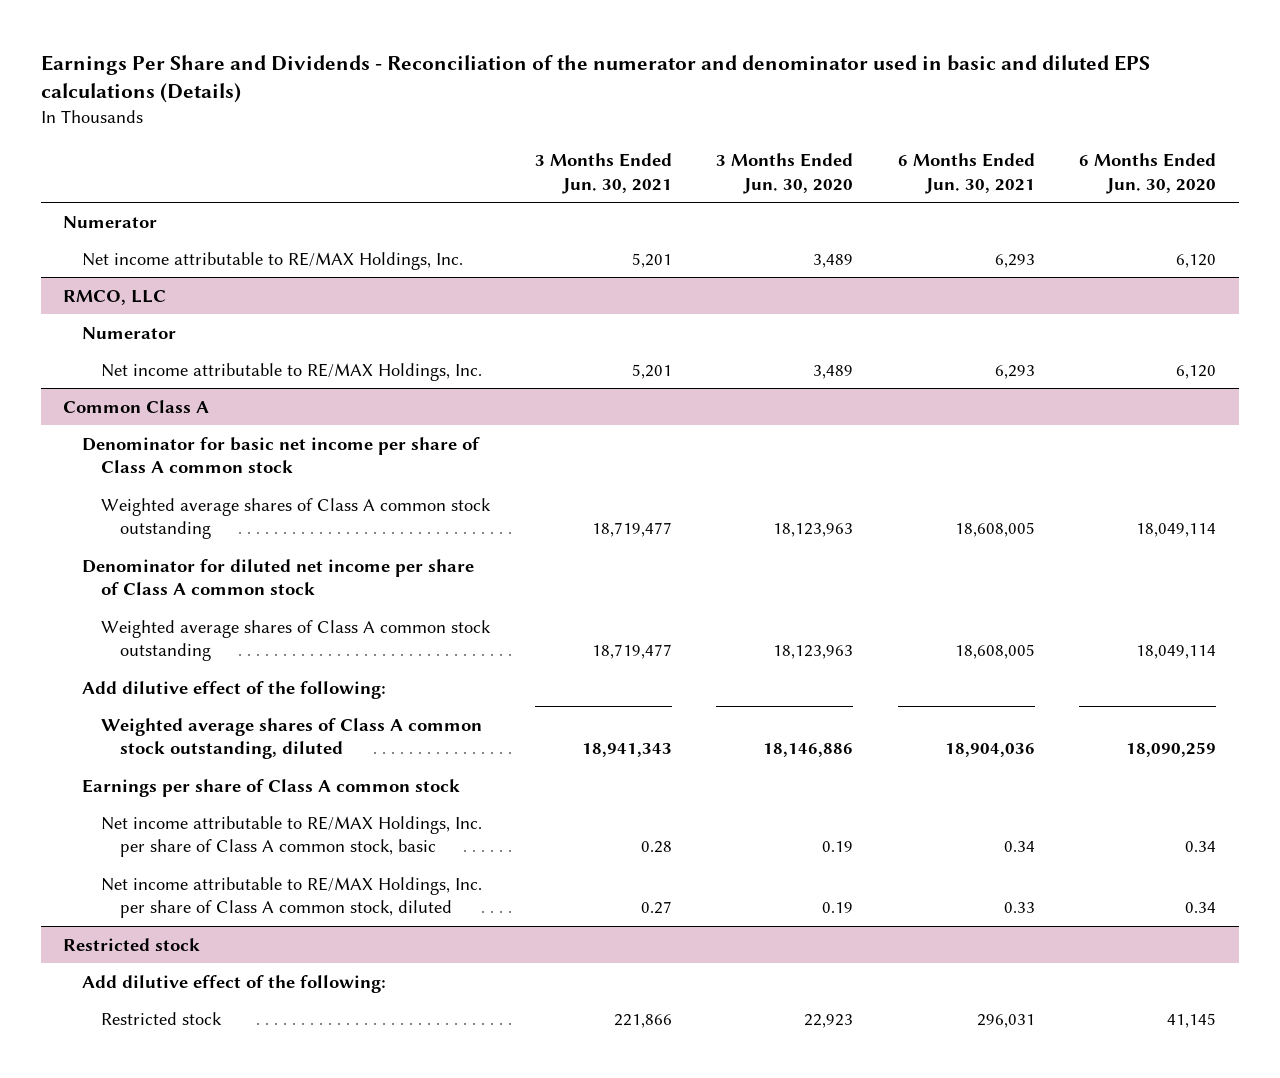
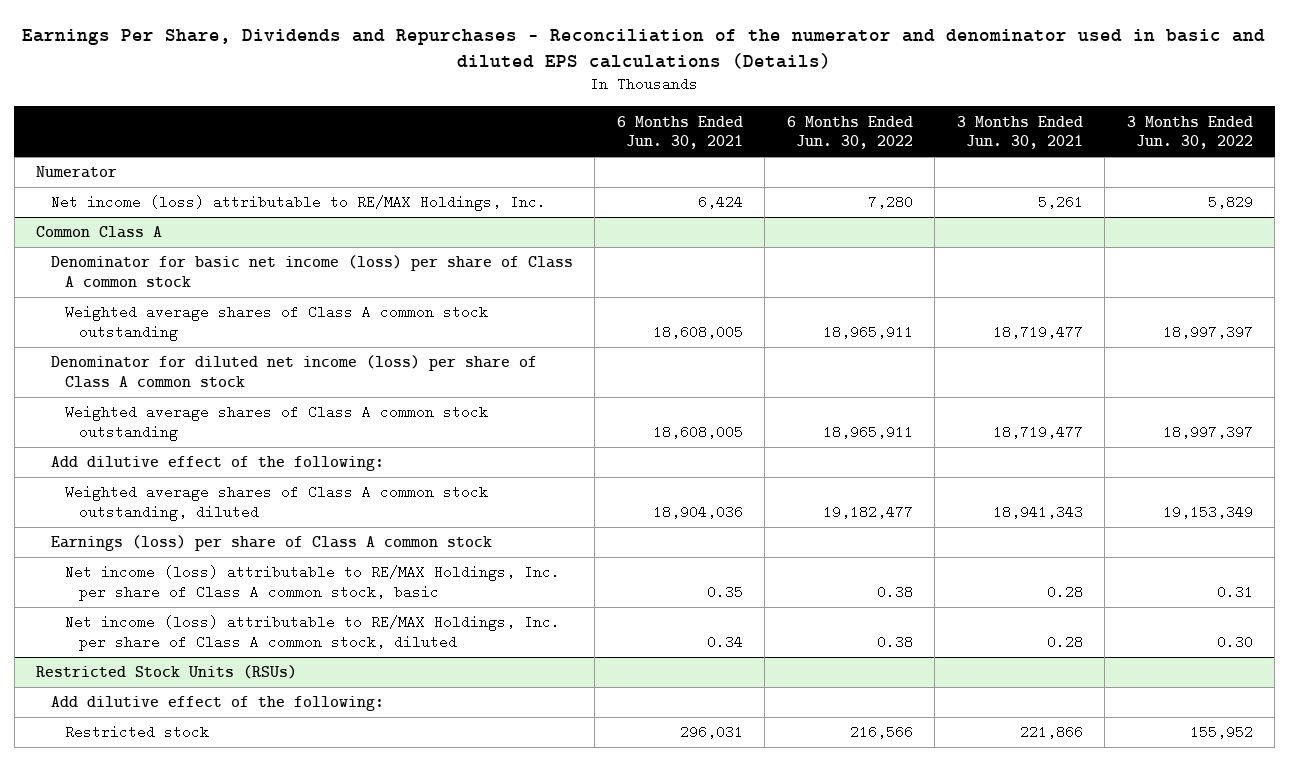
[41,54,1151,104] Earnings Per Share and Dividends - Reconciliation of the numerator and denominator used in basic and diluted EPS calculations (Details) -> [22,28,1266,69] Earnings Per Share, Dividends and Repurchases - Reconciliation of the numerator and denominator used in basic and diluted EPS calculations (Details)
[716,153,854,194] 3 Months Ended Jun. 30, 2020 -> none
[1079,153,1217,194] 6 Months Ended Jun. 30, 2020 -> none
none -> [786,115,913,150] 6 Months Ended Jun. 30, 2022
none -> [1126,115,1253,150] 3 Months Ended Jun. 30, 2022
[63,289,167,305] RMCO, LLC -> none
[82,326,177,339] Numerator -> none
[100,362,482,381] Net income attributable to RE/MAX Holdings, Inc. -> none
[82,251,464,270] Net income attributable to RE/MAX Holdings, Inc. -> [50,195,546,212] Net income (loss) attributable to RE/MAX Holdings, Inc.
[631,252,672,268] 5,201 -> [1037,195,1083,210] 5,261
[994,253,1035,268] 6,293 -> [697,195,743,210] 6,424
[82,436,481,474] Denominator for basic net income per share of Class A common stock -> [50,255,573,287] Denominator for basic net income (loss) per share of Class A common stock
[82,558,475,596] Denominator for diluted net income per share of Class A common stock -> [50,355,537,388] Denominator for diluted net income (loss) per share of Class A common stock
[82,778,461,797] Earnings per share of Class A common stock -> [50,535,492,552] Earnings (loss) per share of Class A common stock
[100,815,482,858] Net income attributable to RE/MAX Holdings, Inc. per share of Class A common stock, basic -> [65,565,561,601] Net income (loss) attributable to RE/MAX Holdings, Inc. per share of Class A common stock, basic
[1003,841,1035,853] 0.34 -> [706,584,743,599] 0.35
[100,876,482,919] Net income attributable to RE/MAX Holdings, Inc. per share of Class A common stock, diluted -> [65,615,561,651] Net income (loss) attributable to RE/MAX Holdings, Inc. per share of Class A common stock, diluted
[640,901,672,915] 0.27 -> [1046,634,1083,649] 0.28
[1003,902,1035,914] 0.33 -> [706,634,743,649] 0.34
[63,937,201,951] Restricted stock -> [36,665,298,680] Restricted Stock Units (RSUs)

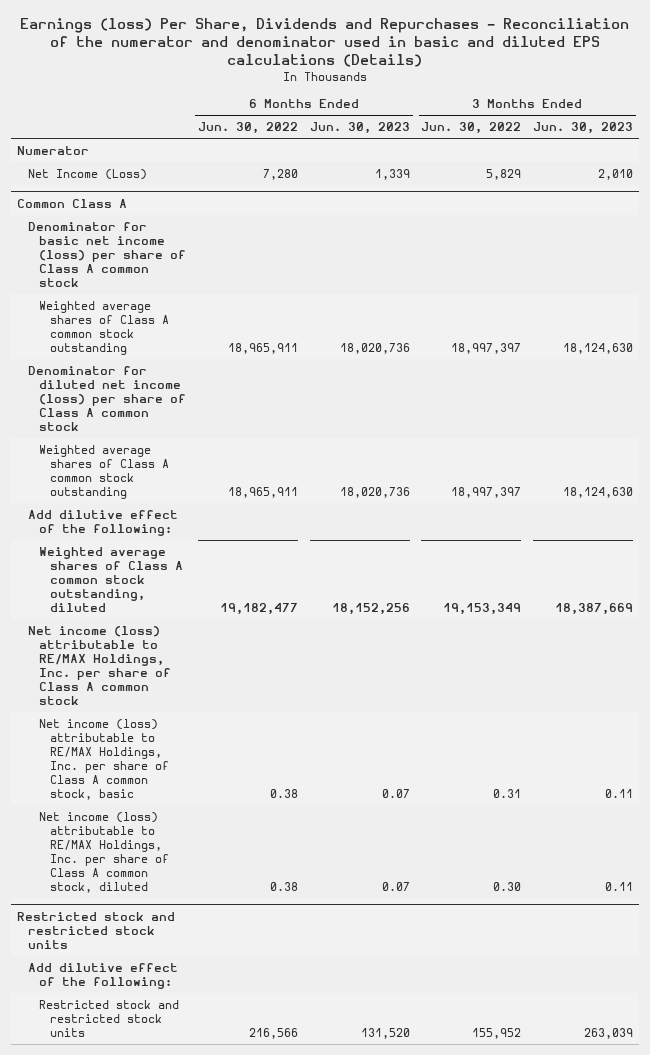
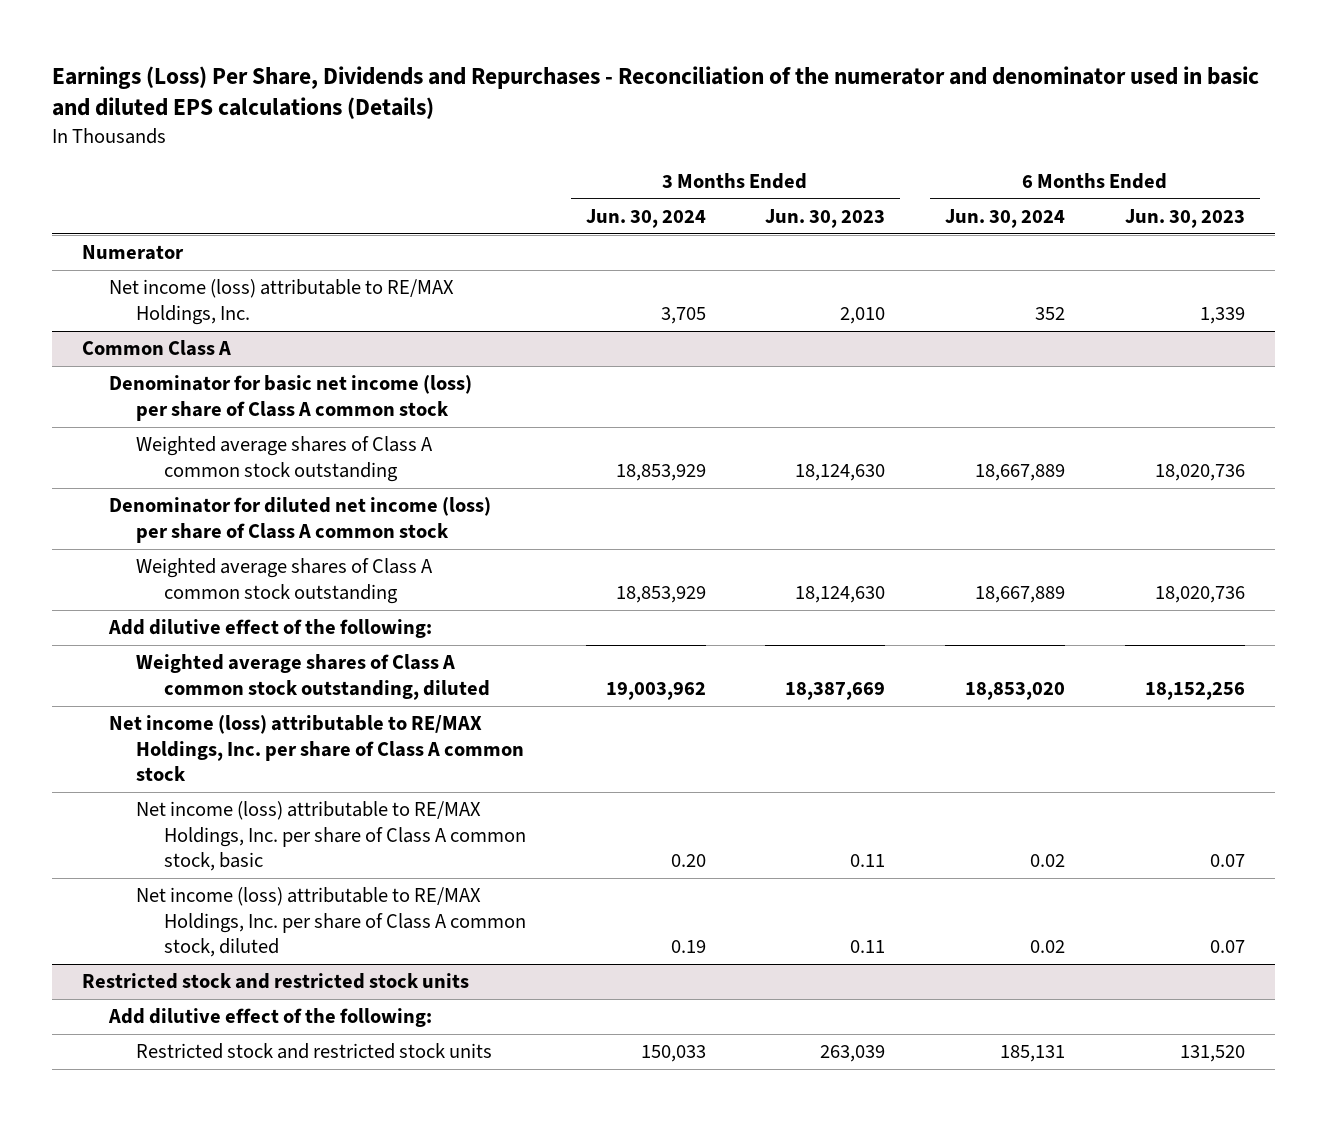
[19,17,629,67] Earnings (loss) Per Share, Dividends and Repurchases - Reconciliation of the numerator and denominator used in basic and diluted EPS calculations (Details) -> [51,65,1259,120] Earnings (Loss) Per Share, Dividends and Repurchases - Reconciliation of the numerator and denominator used in basic and diluted EPS calculations (Details)
[197,122,298,135] Jun. 30, 2022 -> none
[421,122,522,135] Jun. 30, 2022 -> none
none -> [585,208,706,228] Jun. 30, 2024
none -> [945,208,1066,228] Jun. 30, 2024
[27,168,147,180] Net Income (Loss) -> [109,279,455,325] Net income (loss) attributable to RE/MAX Holdings, Inc.

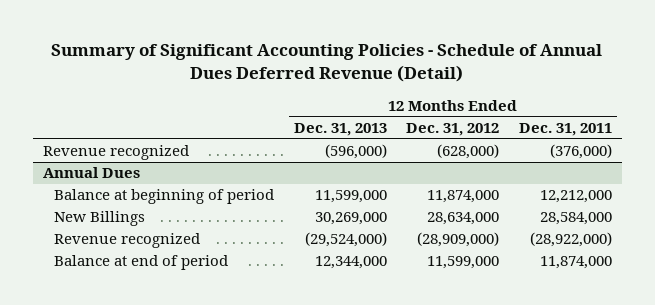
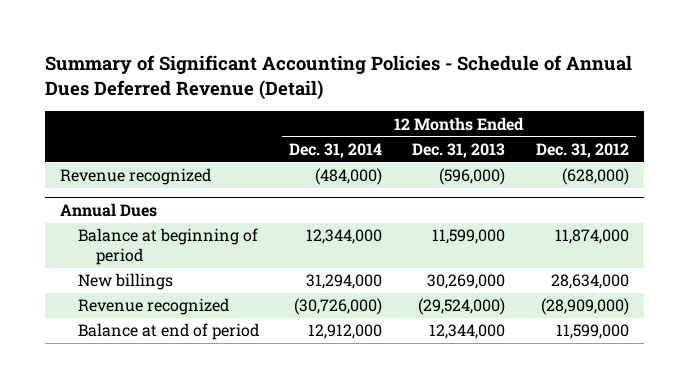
[519,122,613,136] Dec. 31, 2011 -> none
none -> [289,142,383,158] Dec. 31, 2014
[54,211,146,227] New Billings -> [77,273,173,291] New billings

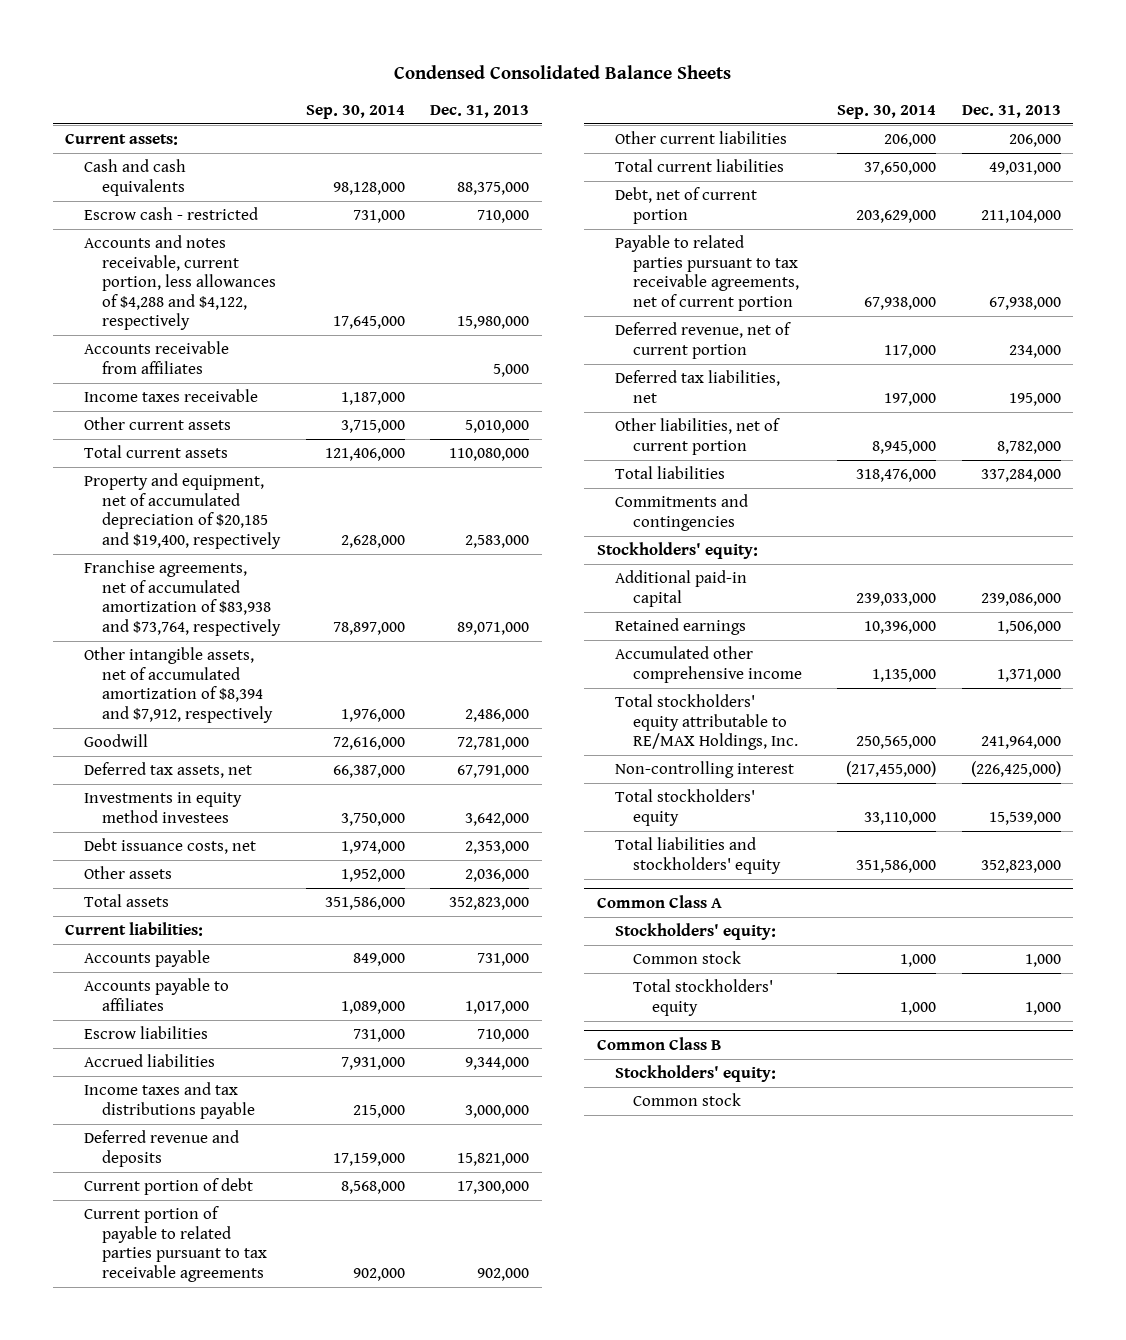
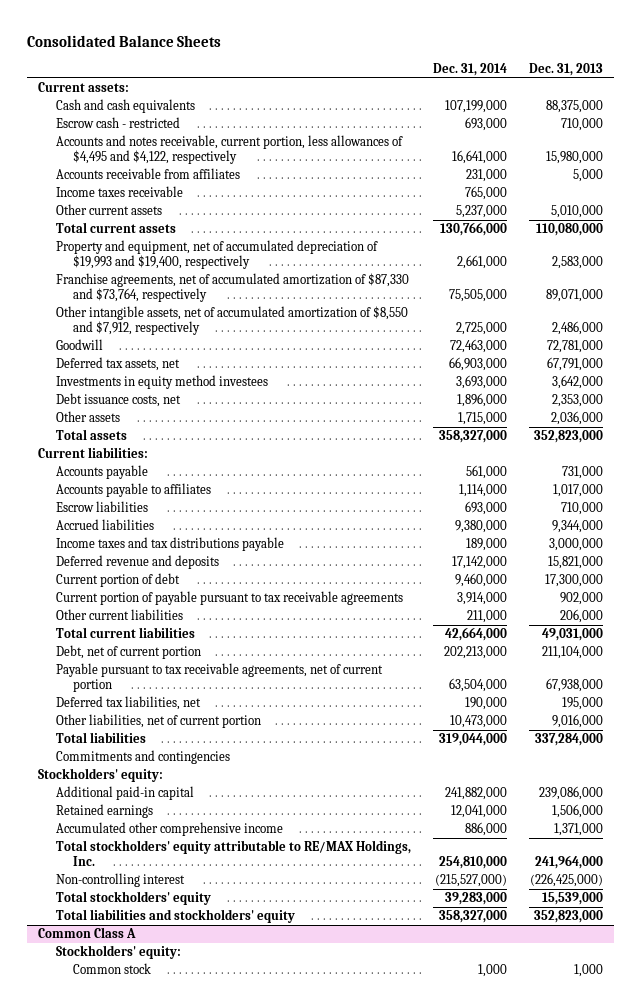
[394,64,732,79] Condensed Consolidated Balance Sheets -> [26,34,221,47] Consolidated Balance Sheets
[305,104,405,119] Sep. 30, 2014 -> none
none -> [432,62,507,76] Dec. 31, 2014
[83,235,277,330] Accounts and notes receivable, current portion, less allowances of $4,288 and $4,122, respectively -> [55,135,403,165] Accounts and notes receivable, current portion, less allowances of $4,495 and $4,122, respectively
[83,473,282,549] Property and equipment, net of accumulated depreciation of $20,185 and $19,400, respectively -> [55,240,378,270] Property and equipment, net of accumulated depreciation of $19,993 and $19,400, respectively
[83,560,282,636] Franchise agreements, net of accumulated amortization of $83,938 and $73,764, respectively -> [55,273,409,303] Franchise agreements, net of accumulated amortization of $87,330 and $73,764, respectively
[83,647,274,723] Other intangible assets, net of accumulated amortization of $8,394 and $7,912, respectively -> [55,306,408,336] Other intangible assets, net of accumulated amortization of $8,550 and $7,912, respectively
[83,1206,268,1282] Current portion of payable to related parties pursuant to tax receivable agreements -> [55,591,403,606] Current portion of payable pursuant to tax receivable agreements
[615,322,792,359] Deferred revenue, net of current portion -> none
[615,235,800,311] Payable to related parties pursuant to tax receivable agreements, net of current portion -> [55,663,383,693] Payable pursuant to tax receivable agreements, net of current portion
[996,440,1061,454] 8,782,000 -> [552,714,604,729] 9,016,000
[633,979,774,1016] Total stockholders' equity -> none
[596,1037,722,1051] Common Class B -> none
[615,1065,777,1083] Stockholders' equity: -> none
[633,1093,742,1107] Common stock -> none

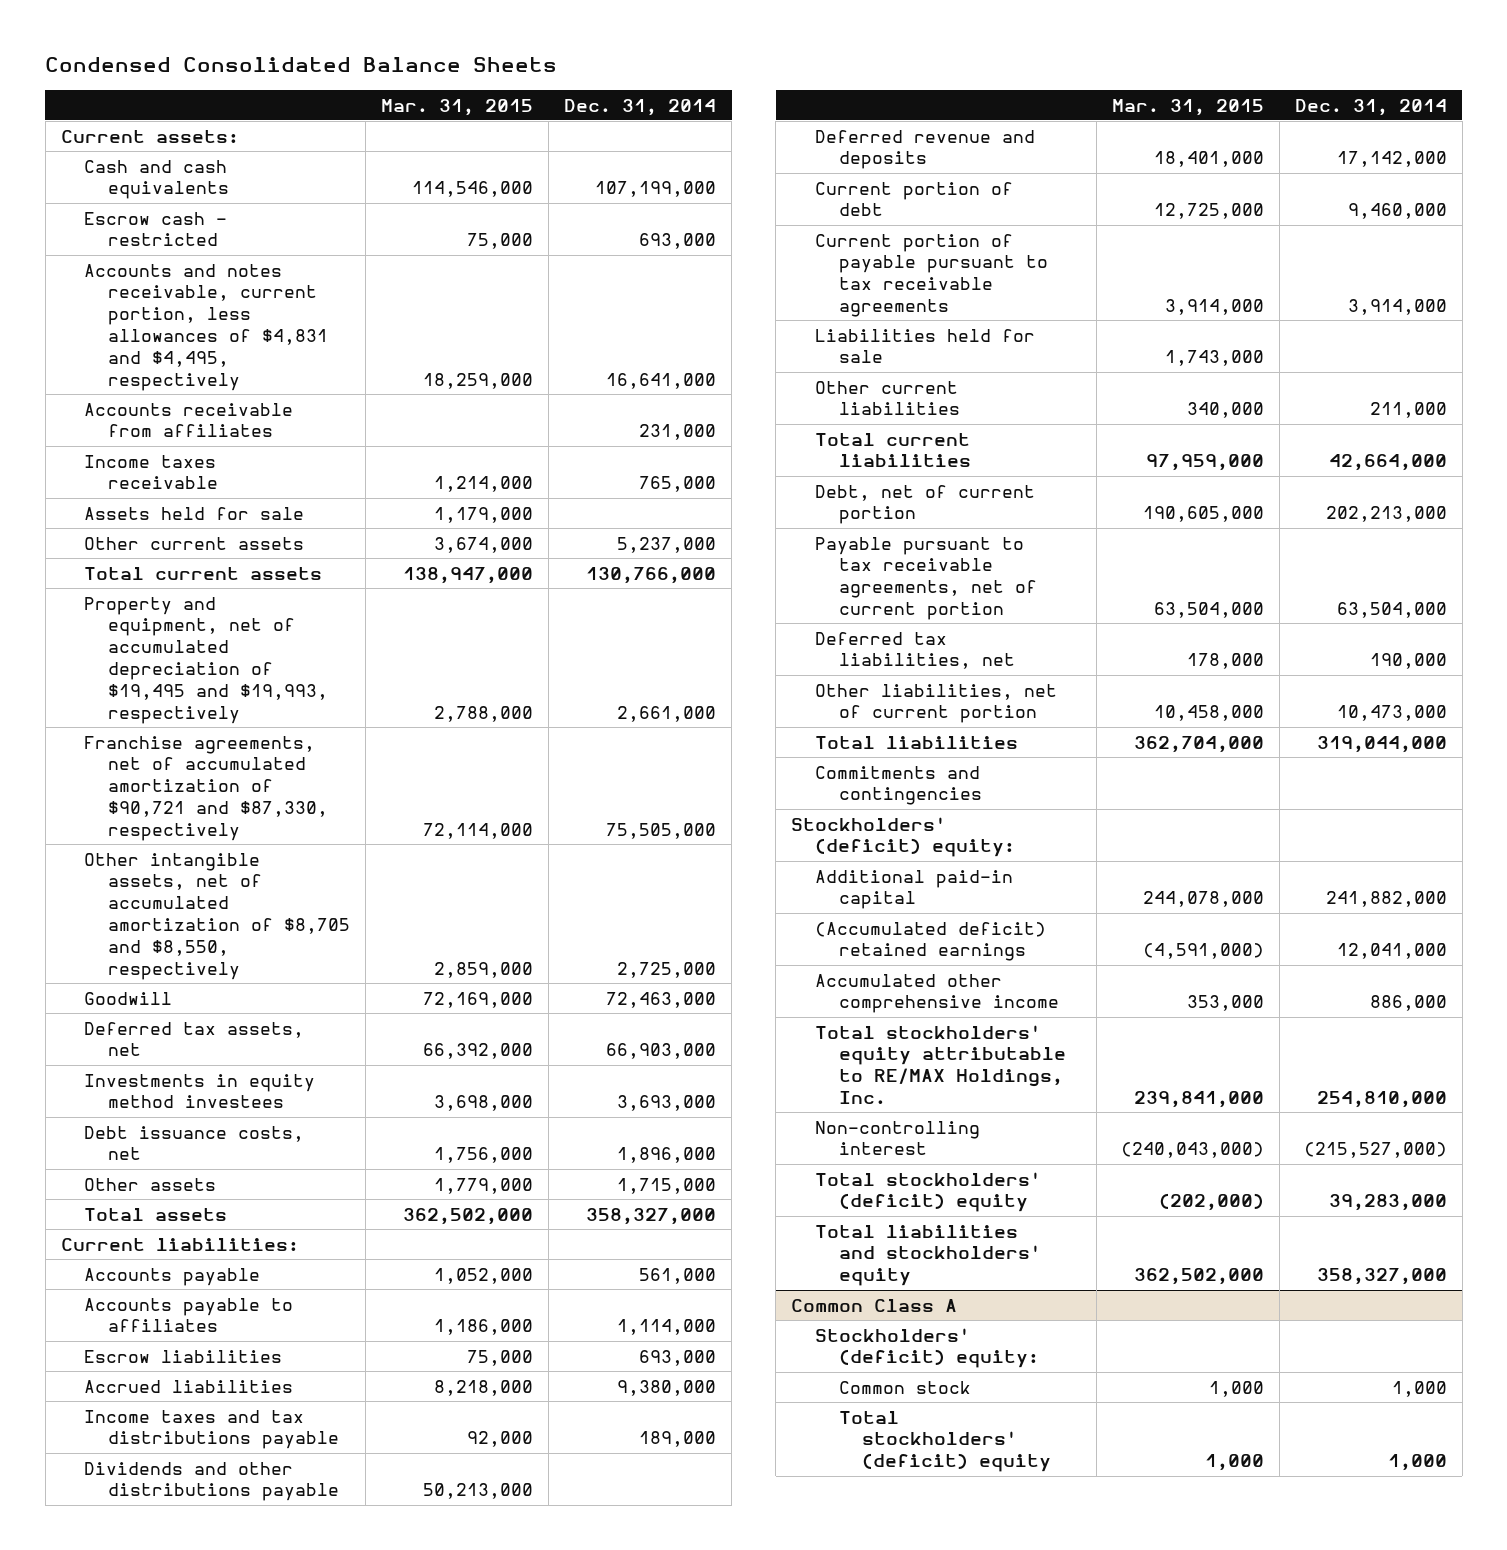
[26,34,221,47] Consolidated Balance Sheets -> [45,57,558,73] Condensed Consolidated Balance Sheets
[529,62,604,76] Dec. 31, 2013 -> none
none -> [381,98,534,116] Mar. 31, 2015
[55,135,403,165] Accounts and notes receivable, current portion, less allowances of $4,495 and $4,122, respectively -> [84,263,329,391] Accounts and notes receivable, current portion, less allowances of $4,831 and $4,495, respectively
none -> [84,506,305,520] Assets held for sale
[55,240,378,270] Property and equipment, net of accumulated depreciation of $19,993 and $19,400, respectively -> [84,596,329,724] Property and equipment, net of accumulated depreciation of $19,495 and $19,993, respectively
[55,273,409,303] Franchise agreements, net of accumulated amortization of $87,330 and $73,764, respectively -> [84,735,329,841] Franchise agreements, net of accumulated amortization of $90,721 and $87,330, respectively
[55,306,408,336] Other intangible assets, net of accumulated amortization of $8,550 and $7,912, respectively -> [84,852,351,980] Other intangible assets, net of accumulated amortization of $8,705 and $8,550, respectively
none -> [84,1461,340,1502] Dividends and other distributions payable
none -> [814,328,1035,364] Liabilities held for sale
[37,768,163,783] Stockholders' equity: -> [791,816,1015,858] Stockholders' (deficit) equity:
[55,804,153,819] Retained earnings -> [814,921,1046,962] (Accumulated deficit) retained earnings
[55,891,211,906] Total stockholders' equity -> [814,1171,1041,1213] Total stockholders' (deficit) equity
[55,945,181,960] Stockholders' equity: -> [814,1327,1039,1369] Stockholders' (deficit) equity:
none -> [838,1410,1052,1473] Total stockholders' (deficit) equity

